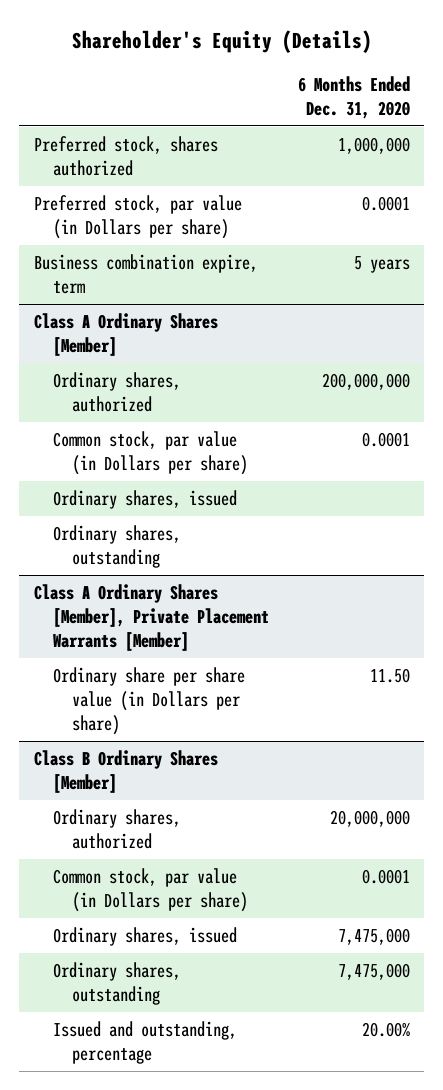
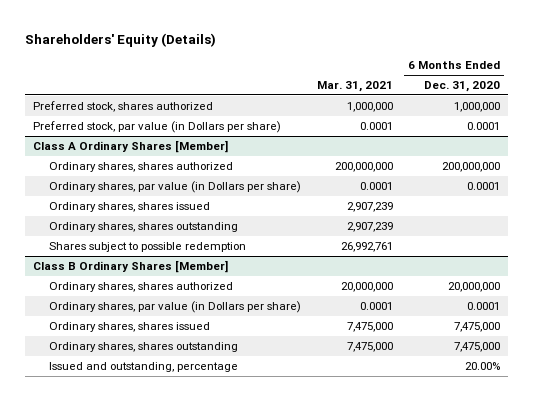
[71,30,372,54] Shareholder's Equity (Details) -> [25,32,217,47] Shareholders' Equity (Details)
none -> [316,81,393,93] Mar. 31, 2021
[33,254,258,294] Business combination expire, term -> none
[33,584,269,651] Class A Ordinary Shares [Member], Private Placement Warrants [Member] -> none
[52,667,245,735] Ordinary share per share value (in Dollars per share) -> none
[52,372,181,412] Ordinary shares, authorized -> [49,162,234,173] Ordinary shares, shares authorized
[52,431,249,475] Common stock, par value (in Dollars per share) -> [49,181,302,194] Ordinary shares, par value (in Dollars per share)
[52,490,237,510] Ordinary shares, issued -> [49,202,211,213] Ordinary shares, shares issued
[52,525,181,568] Ordinary shares, outstanding -> [49,222,239,233] Ordinary shares, shares outstanding
none -> [49,242,247,253] Shares subject to possible redemption
[52,809,181,849] Ordinary shares, authorized -> [49,282,234,293] Ordinary shares, shares authorized
[52,868,249,912] Common stock, par value (in Dollars per share) -> [49,301,302,314] Ordinary shares, par value (in Dollars per share)
[52,927,237,947] Ordinary shares, issued -> [49,322,211,333] Ordinary shares, shares issued
[52,962,181,1005] Ordinary shares, outstanding -> [49,342,239,353] Ordinary shares, shares outstanding

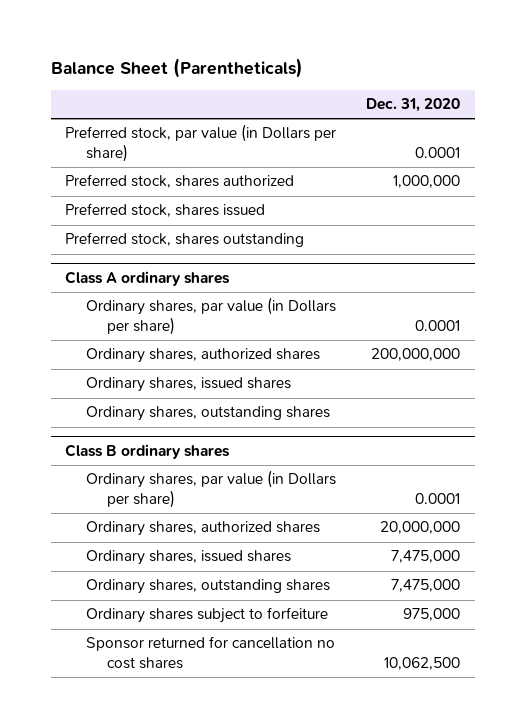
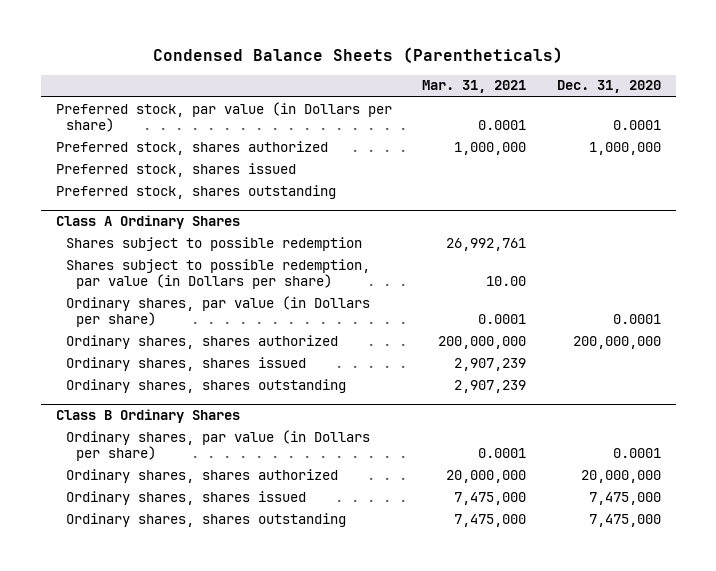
[50,58,303,79] Balance Sheet (Parentheticals) -> [153,47,564,64] Condensed Balance Sheets (Parentheticals)
none -> [422,80,527,94] Mar. 31, 2021
[65,271,231,287] Class A ordinary shares -> [55,214,240,229] Class A Ordinary Shares
none -> [65,236,362,251] Shares subject to possible redemption
none -> [65,258,370,290] Shares subject to possible redemption, par value (in Dollars per share)
[86,348,321,364] Ordinary shares, authorized shares -> [65,334,338,349] Ordinary shares, shares authorized
[86,377,292,393] Ordinary shares, issued shares -> [65,356,306,371] Ordinary shares, shares issued
[86,406,331,422] Ordinary shares, outstanding shares -> [65,378,346,393] Ordinary shares, shares outstanding
[65,444,231,460] Class B ordinary shares -> [55,408,240,423] Class B Ordinary Shares
[86,607,329,624] Ordinary shares subject to forfeiture -> none
[86,636,336,670] Sponsor returned for cancellation no cost shares -> none
[86,521,321,537] Ordinary shares, authorized shares -> [65,468,338,483] Ordinary shares, shares authorized
[86,550,292,566] Ordinary shares, issued shares -> [65,490,306,505] Ordinary shares, shares issued
[86,579,331,595] Ordinary shares, outstanding shares -> [65,512,346,527] Ordinary shares, shares outstanding

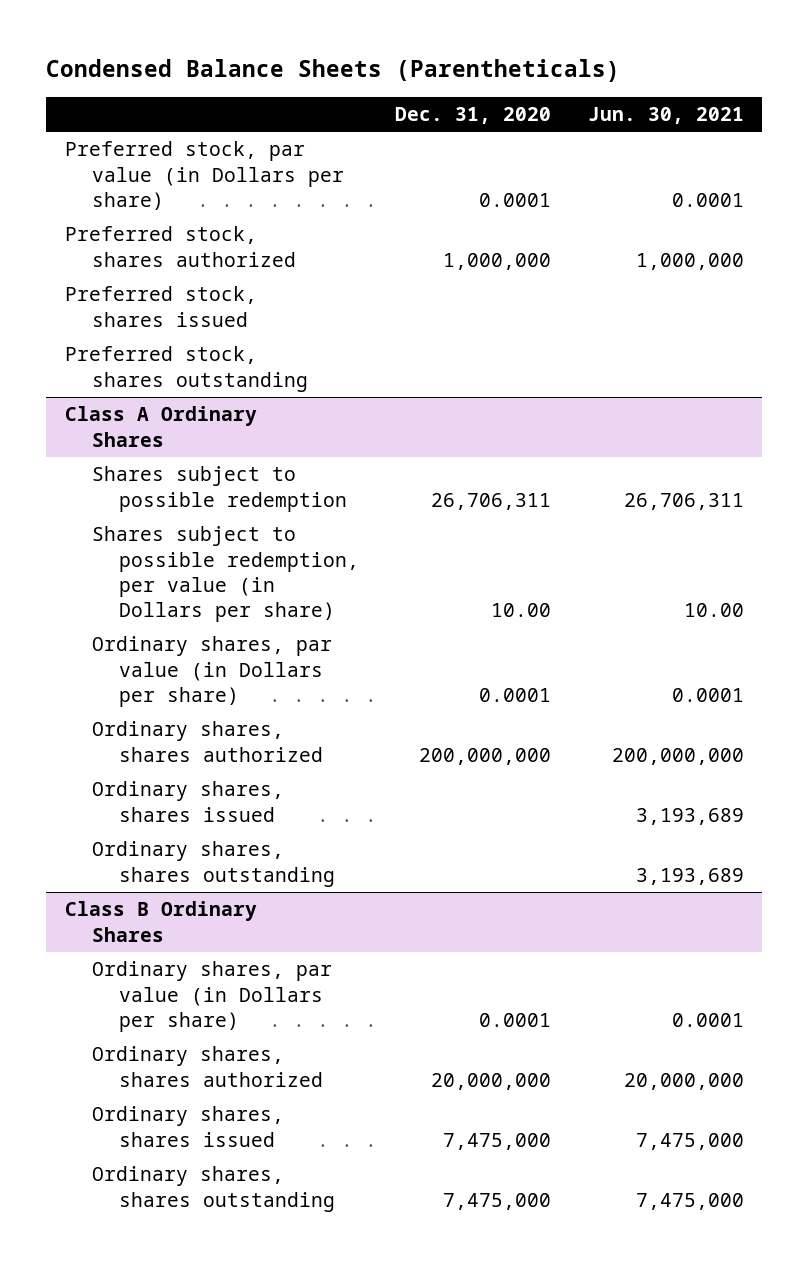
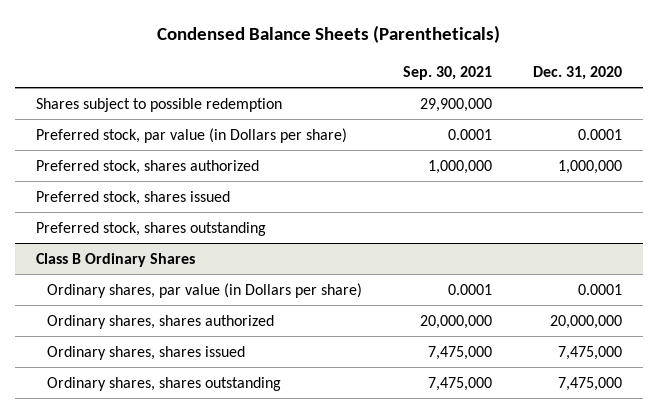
[587,106,744,124] Jun. 30, 2021 -> none
none -> [403,65,493,80] Sep. 30, 2021
none -> [35,97,282,112] Shares subject to possible redemption
[64,406,257,447] Class A Ordinary Shares -> none
[91,466,347,512] Shares subject to possible redemption -> none
[91,526,359,623] Shares subject to possible redemption, per value (in Dollars per share) -> none
[91,636,332,707] Ordinary shares, par value (in Dollars per share) -> none
[91,721,323,762] Ordinary shares, shares authorized -> none
[91,781,284,822] Ordinary shares, shares issued -> none
[91,841,335,887] Ordinary shares, shares outstanding -> none

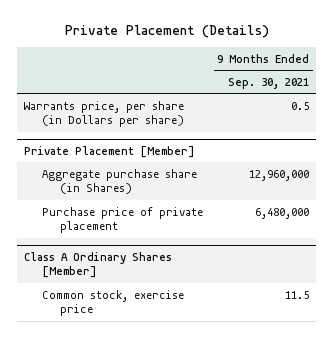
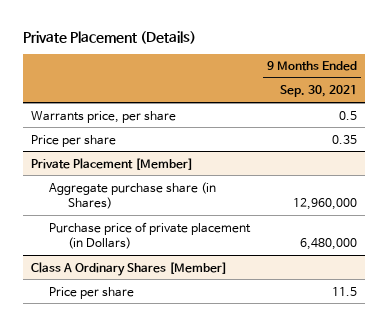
[24,100,185,128] Warrants price, per share (in Dollars per share) -> [30,110,176,123] Warrants price, per share
none -> [30,134,116,147] Price per share
[42,206,204,234] Purchase price of private placement -> [49,221,252,249] Purchase price of private placement (in Dollars)
[42,289,185,317] Common stock, exercise price -> [49,286,135,299] Price per share

